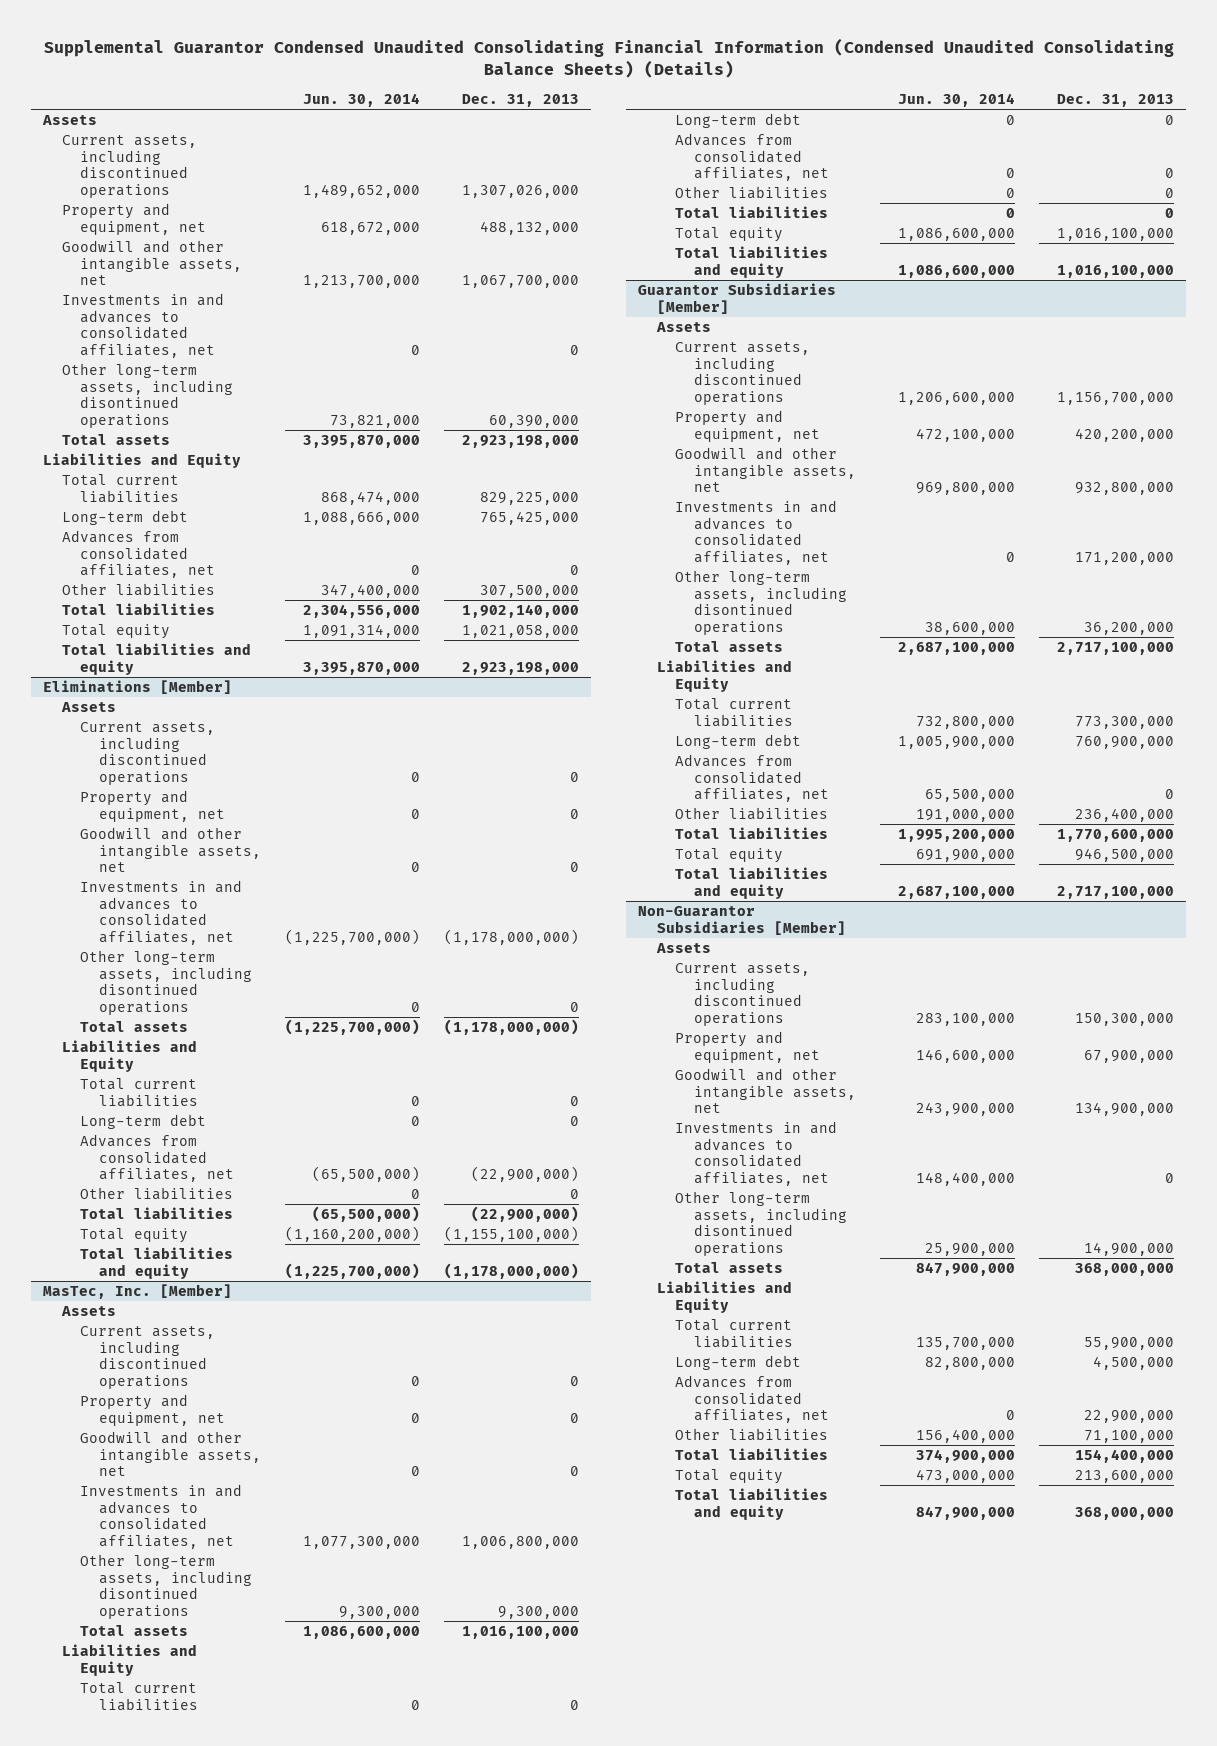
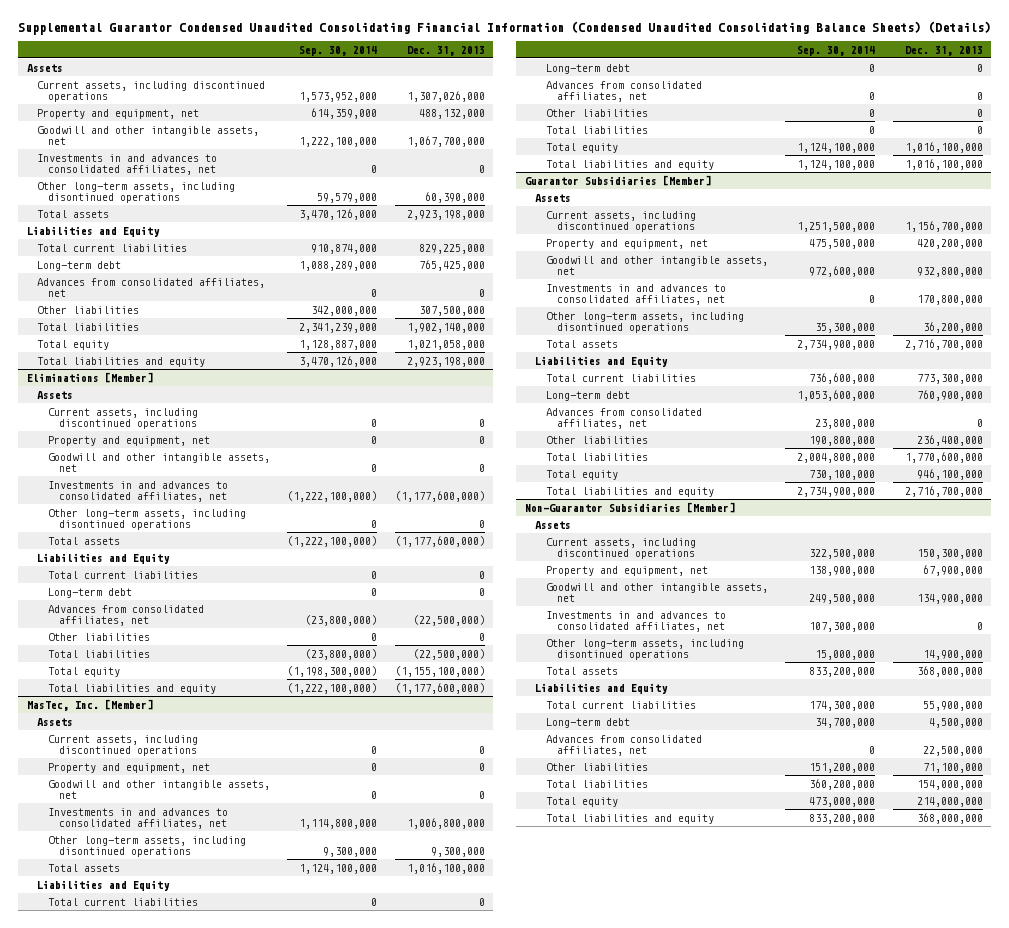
[302,93,420,108] Jun. 30, 2014 -> none
none -> [299,45,378,56] Sep. 30, 2014
[443,928,579,945] (1,178,000,000) -> [394,491,485,503] (1,177,600,000)
[443,1019,579,1036] (1,178,000,000) -> [394,535,485,547] (1,177,600,000)
[470,1166,579,1183] (22,900,000) -> [412,615,485,627] (22,500,000)
[470,1206,579,1223] (22,900,000) -> [412,648,485,660] (22,500,000)
[443,1262,579,1279] (1,178,000,000) -> [394,682,485,694] (1,177,600,000)
[1074,551,1174,565] 171,200,000 -> [916,295,983,306] 170,800,000
[1056,642,1174,656] 2,717,100,000 -> [904,338,983,350] 2,716,700,000
[1074,848,1174,863] 946,500,000 -> [916,468,983,480] 946,100,000
[1056,885,1174,899] 2,717,100,000 -> [904,485,983,497] 2,716,700,000
[1083,1410,1174,1424] 22,900,000 -> [922,746,983,757] 22,500,000
[1074,1449,1174,1464] 154,400,000 -> [916,779,983,790] 154,000,000
[1074,1470,1174,1484] 213,600,000 -> [916,796,983,807] 214,000,000

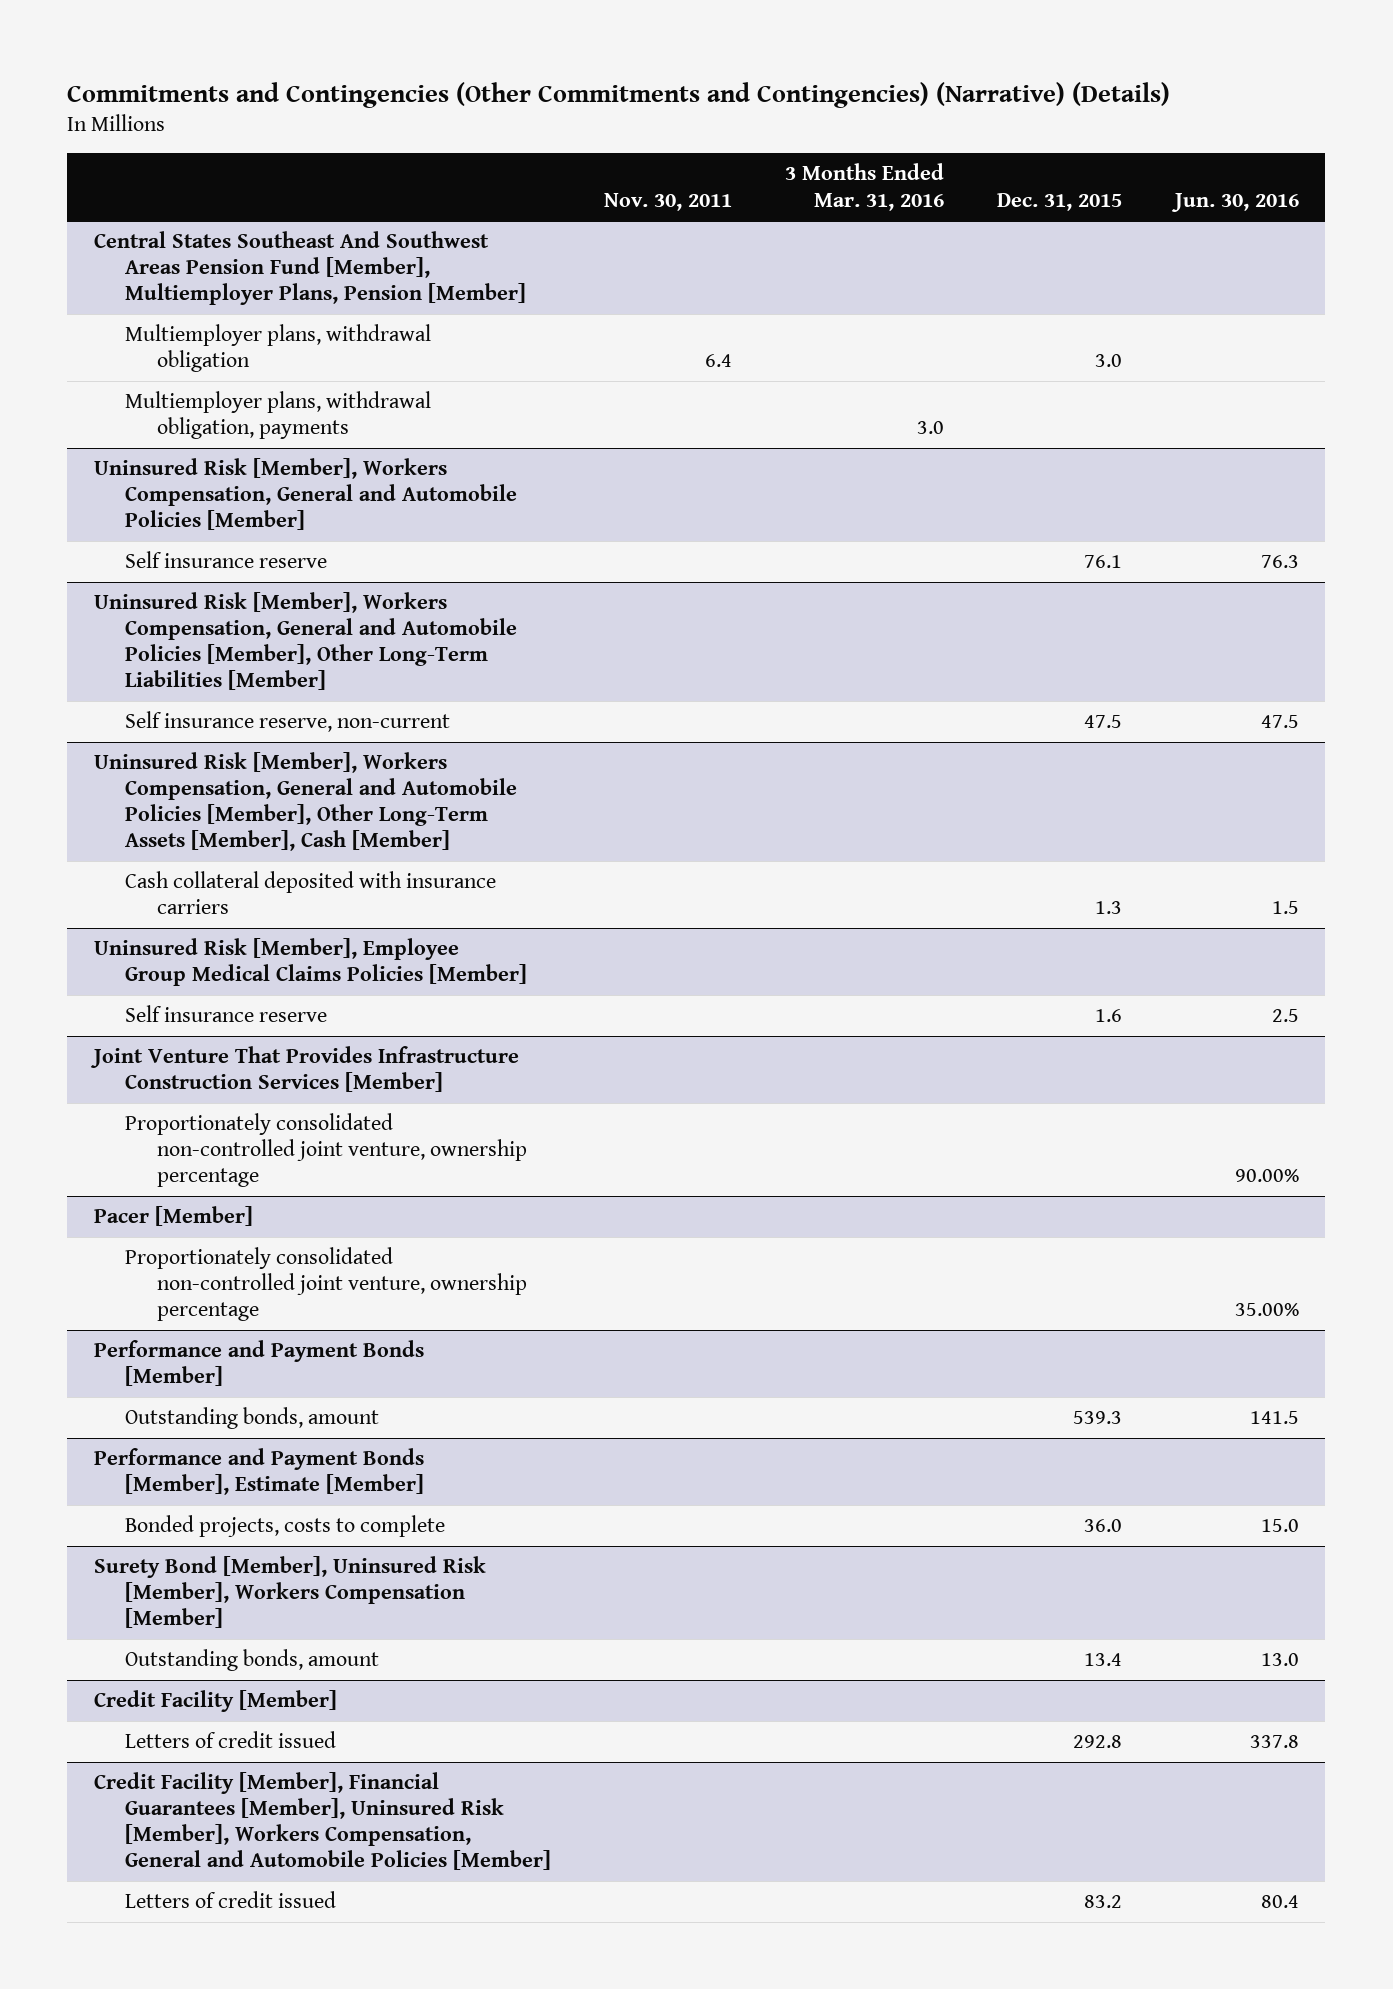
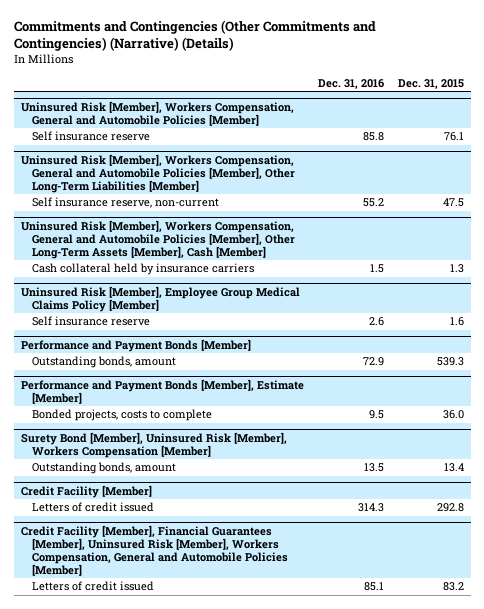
[604,192,733,211] Nov. 30, 2011 -> none
[785,163,945,211] 3 Months Ended Mar. 31, 2016 -> none
[1170,192,1299,212] Jun. 30, 2016 -> none
none -> [317,78,384,89] Dec. 31, 2016
[93,231,527,306] Central States Southeast And Southwest Areas Pension Fund [Member], Multiemployer Plans, Pension [Member] -> none
[125,324,432,373] Multiemployer plans, withdrawal obligation -> none
[125,391,432,440] Multiemployer plans, withdrawal obligation, payments -> none
[125,871,497,915] Cash collateral deposited with insurance carriers -> [32,263,255,276] Cash collateral held by insurance carriers
[93,938,528,987] Uninsured Risk [Member], Employee Group Medical Claims Policies [Member] -> [20,285,300,312] Uninsured Risk [Member], Employee Group Medical Claims Policy [Member]
[89,1046,519,1093] Joint Venture That Provides Infrastructure Construction Services [Member] -> none
[125,1113,527,1188] Proportionately consolidated non-controlled joint venture, ownership percentage -> none
[93,1206,253,1227] Pacer [Member] -> none
[125,1247,527,1322] Proportionately consolidated non-controlled joint venture, ownership percentage -> none

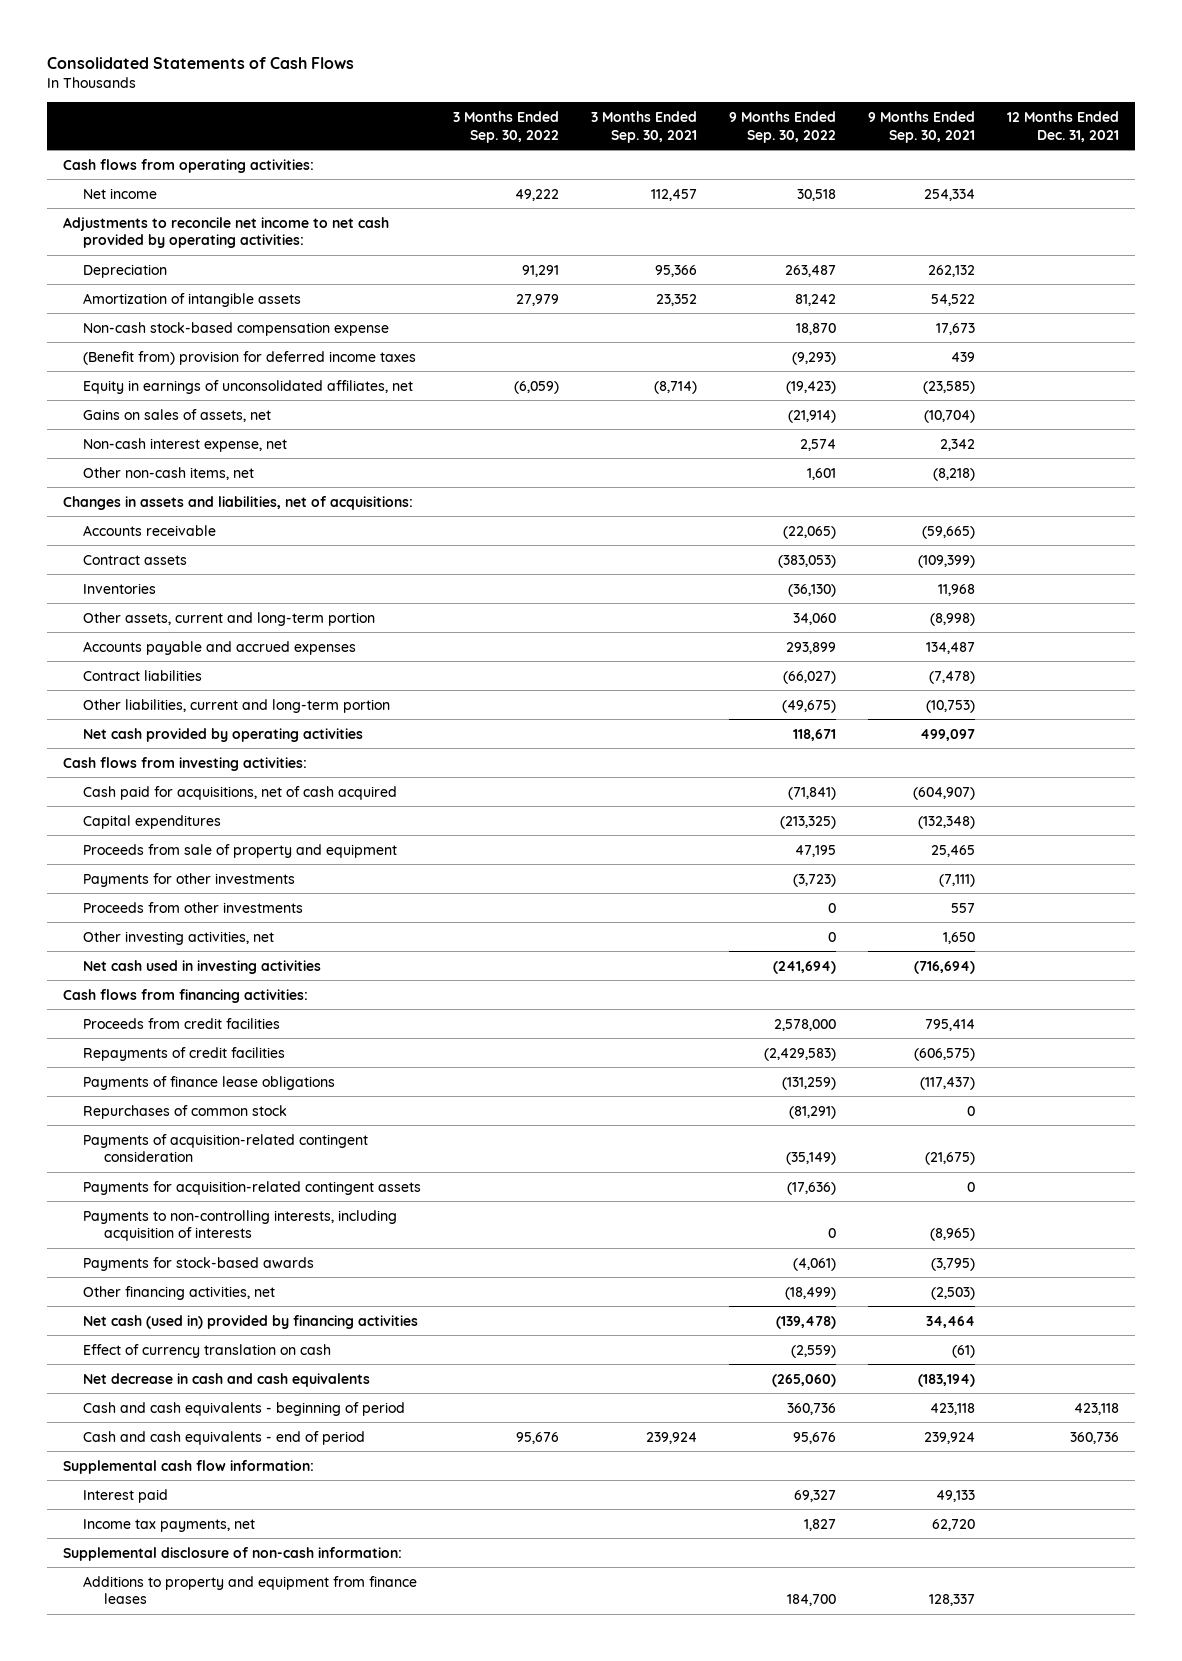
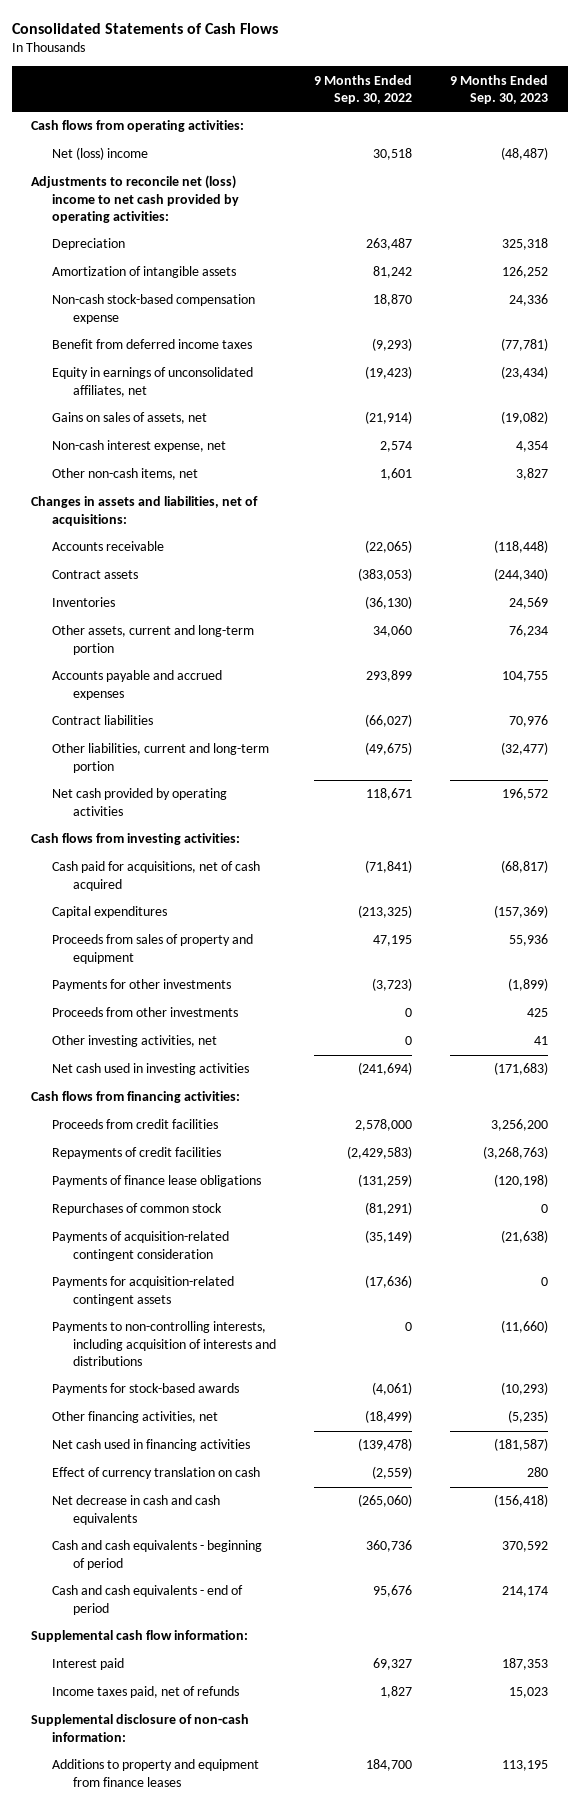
[453,110,560,143] 3 Months Ended Sep. 30, 2022 -> none
[591,110,698,143] 3 Months Ended Sep. 30, 2021 -> none
[867,110,975,143] 9 Months Ended Sep. 30, 2021 -> none
[1006,110,1119,142] 12 Months Ended Dec. 31, 2021 -> none
none -> [450,74,549,105] 9 Months Ended Sep. 30, 2023
[83,187,158,199] Net income -> [51,147,148,161] Net (loss) income
[63,216,390,249] Adjustments to reconcile net income to net cash provided by operating activities: -> [31,175,239,223] Adjustments to reconcile net (loss) income to net cash provided by operating activities:
[83,350,417,365] (Benefit from) provision for deferred income taxes -> [51,339,252,350] Benefit from deferred income taxes
[83,843,398,858] Proceeds from sale of property and equipment -> [51,934,253,964] Proceeds from sales of property and equipment
[83,1209,398,1242] Payments to non-controlling interests, including acquisition of interests -> [51,1321,276,1366] Payments to non-controlling interests, including acquisition of interests and distributions
[83,1314,419,1329] Net cash (used in) provided by financing activities -> [51,1439,250,1452] Net cash used in financing activities
[83,1518,256,1532] Income tax payments, net -> [51,1686,239,1699] Income taxes paid, net of refunds

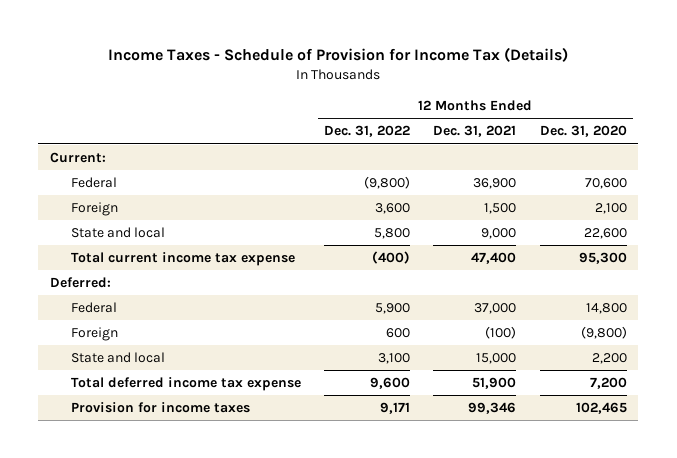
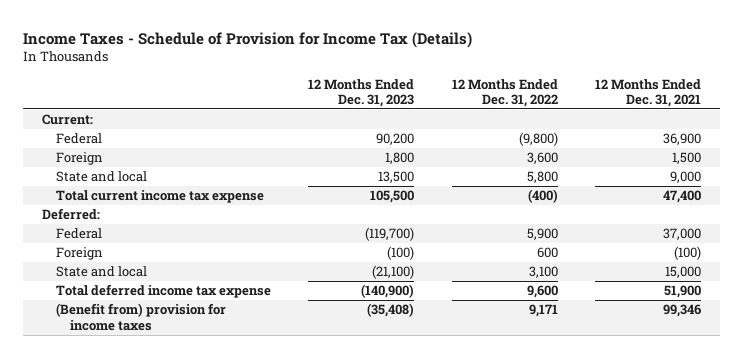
[539,125,627,138] Dec. 31, 2020 -> none
none -> [308,78,415,107] 12 Months Ended Dec. 31, 2023
[70,402,250,414] Provision for income taxes -> [56,303,227,331] (Benefit from) provision for income taxes

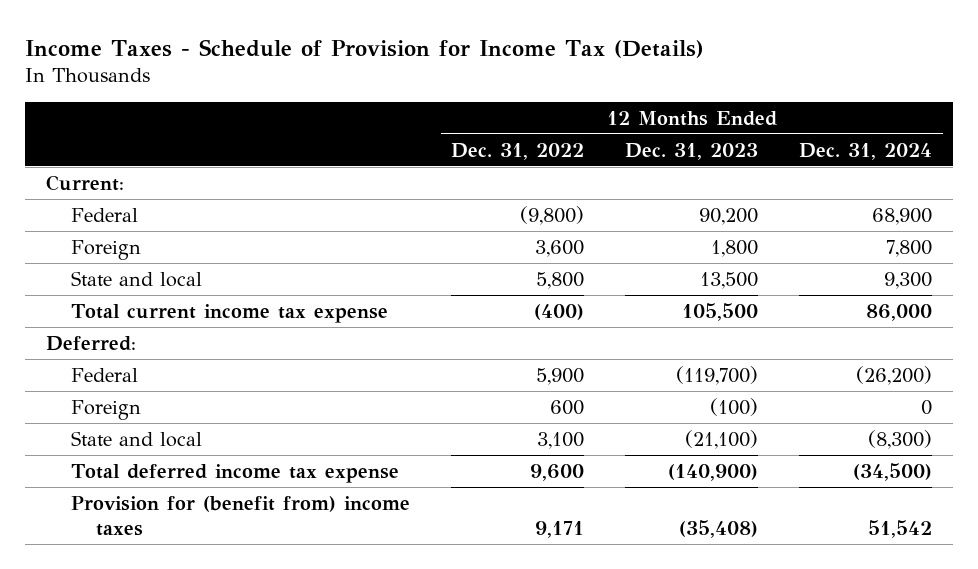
[594,78,701,107] 12 Months Ended Dec. 31, 2021 -> none
none -> [799,142,933,160] Dec. 31, 2024
[56,303,227,331] (Benefit from) provision for income taxes -> [70,495,410,536] Provision for (benefit from) income taxes

